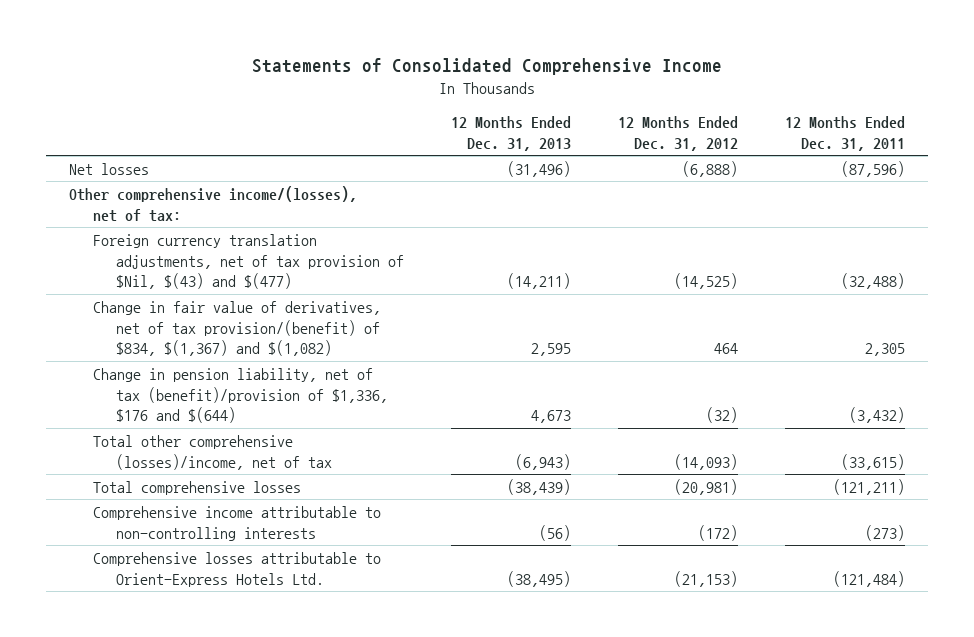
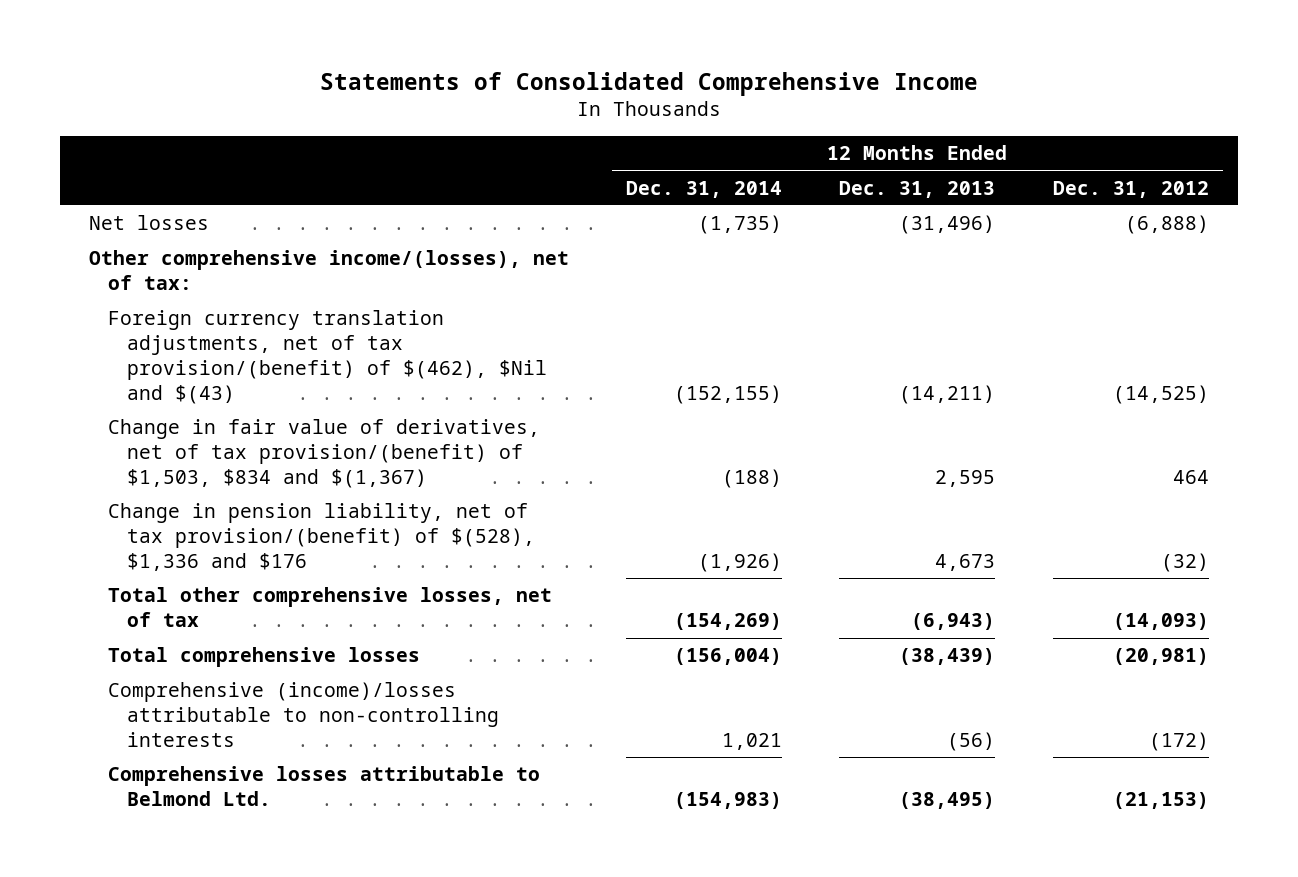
[784,115,905,151] 12 Months Ended Dec. 31, 2011 -> none
none -> [626,180,783,198] Dec. 31, 2014
[92,233,405,290] Foreign currency translation adjustments, net of tax provision of $Nil, $(43) and $(477) -> [107,310,548,404] Foreign currency translation adjustments, net of tax provision/(benefit) of $(462), $Nil and $(43)
[92,300,381,357] Change in fair value of derivatives, net of tax provision/(benefit) of $834, $(1,367) and $(1,082) -> [107,419,540,489] Change in fair value of derivatives, net of tax provision/(benefit) of $1,503, $834 and $(1,367)
[92,367,389,424] Change in pension liability, net of tax (benefit)/provision of $1,336, $176 and $(644) -> [107,503,536,572] Change in pension liability, net of tax provision/(benefit) of $(528), $1,336 and $176
[92,434,333,470] Total other comprehensive (losses)/income, net of tax -> [107,587,552,628] Total other comprehensive losses, net of tax
[92,505,381,541] Comprehensive income attributable to non-controlling interests -> [107,682,500,748] Comprehensive (income)/losses attributable to non-controlling interests
[92,551,381,587] Comprehensive losses attributable to Orient-Express Hotels Ltd. -> [107,766,540,807] Comprehensive losses attributable to Belmond Ltd.

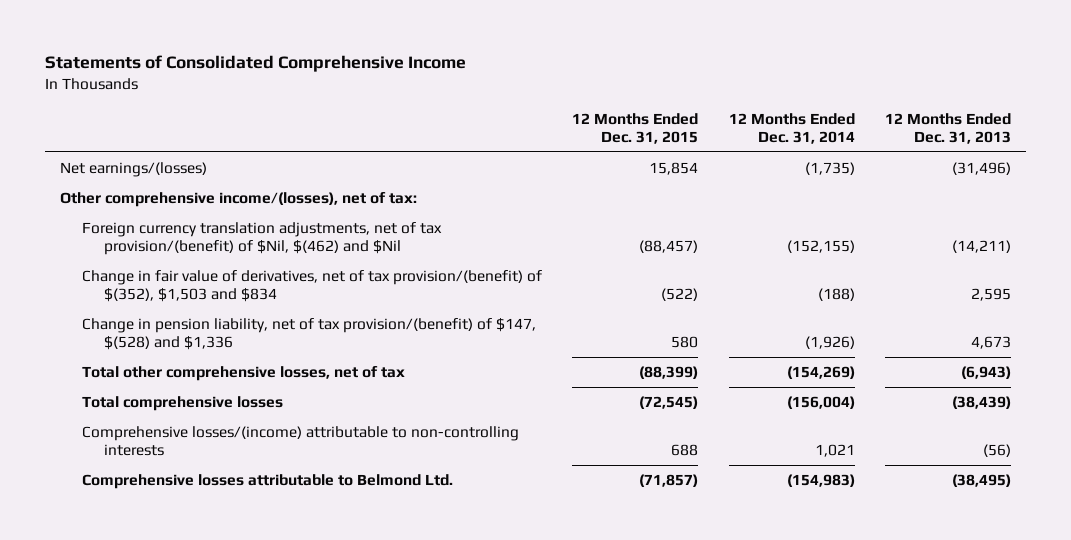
[1052,180,1209,198] Dec. 31, 2012 -> none
none -> [572,112,699,145] 12 Months Ended Dec. 31, 2015
[88,215,209,231] Net losses -> [59,161,207,177] Net earnings/(losses)
[107,310,548,404] Foreign currency translation adjustments, net of tax provision/(benefit) of $(462), $Nil and $(43) -> [82,221,443,255] Foreign currency translation adjustments, net of tax provision/(benefit) of $Nil, $(462) and $Nil
[107,419,540,489] Change in fair value of derivatives, net of tax provision/(benefit) of $1,503, $834 and $(1,367) -> [82,269,543,302] Change in fair value of derivatives, net of tax provision/(benefit) of $(352), $1,503 and $834
[107,503,536,572] Change in pension liability, net of tax provision/(benefit) of $(528), $1,336 and $176 -> [82,317,537,350] Change in pension liability, net of tax provision/(benefit) of $147, $(528) and $1,336
[107,682,500,748] Comprehensive (income)/losses attributable to non-controlling interests -> [82,425,520,456] Comprehensive losses/(income) attributable to non-controlling interests

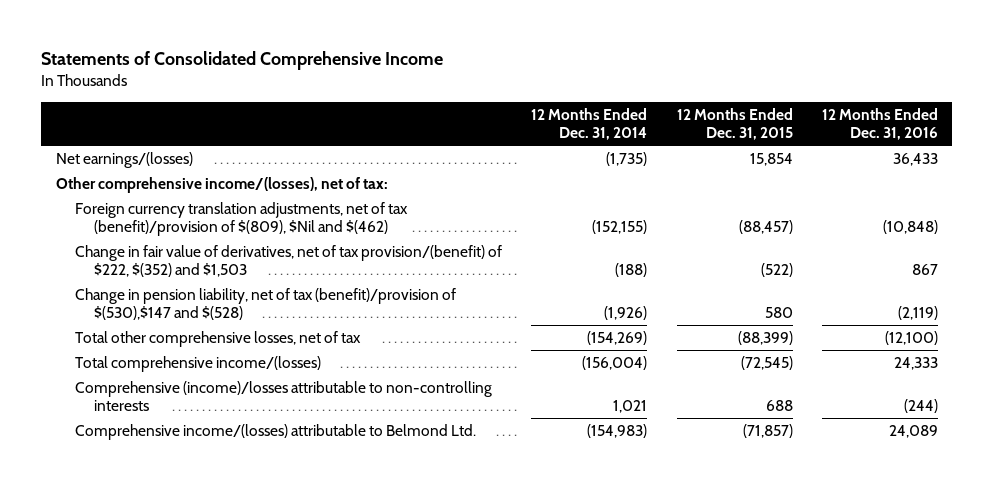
[884,112,1011,145] 12 Months Ended Dec. 31, 2013 -> none
none -> [821,107,938,140] 12 Months Ended Dec. 31, 2016
[82,221,443,255] Foreign currency translation adjustments, net of tax provision/(benefit) of $Nil, $(462) and $Nil -> [75,202,409,236] Foreign currency translation adjustments, net of tax (benefit)/provision of $(809), $Nil and $(462)
[82,269,543,302] Change in fair value of derivatives, net of tax provision/(benefit) of $(352), $1,503 and $834 -> [75,245,503,277] Change in fair value of derivatives, net of tax provision/(benefit) of $222, $(352) and $1,503
[82,317,537,350] Change in pension liability, net of tax provision/(benefit) of $147, $(528) and $1,336 -> [75,288,457,320] Change in pension liability, net of tax (benefit)/provision of $(530),$147 and $(528)
[82,395,284,411] Total comprehensive losses -> [75,356,322,373] Total comprehensive income/(losses)
[82,425,520,456] Comprehensive losses/(income) attributable to non-controlling interests -> [75,381,493,411] Comprehensive (income)/losses attributable to non-controlling interests
[82,473,454,489] Comprehensive losses attributable to Belmond Ltd. -> [75,424,477,441] Comprehensive income/(losses) attributable to Belmond Ltd.

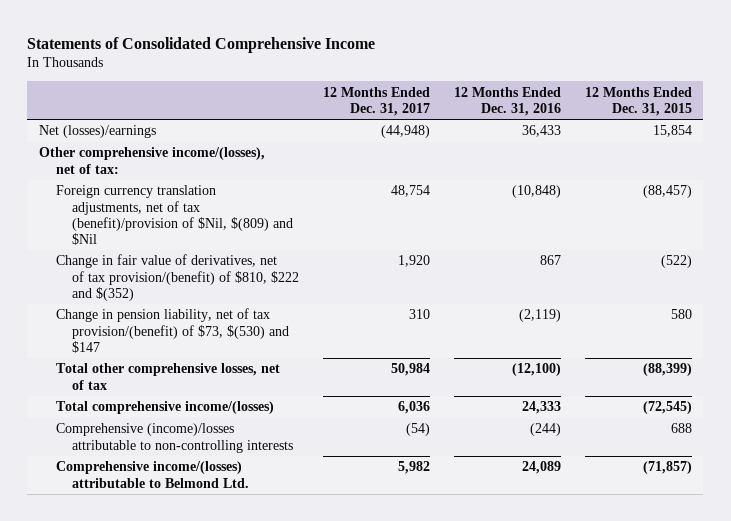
[531,107,648,140] 12 Months Ended Dec. 31, 2014 -> none
none -> [323,86,431,116] 12 Months Ended Dec. 31, 2017
[55,152,193,169] Net earnings/(losses) -> [39,125,157,139] Net (losses)/earnings
[75,202,409,236] Foreign currency translation adjustments, net of tax (benefit)/provision of $(809), $Nil and $(462) -> [55,185,294,245] Foreign currency translation adjustments, net of tax (benefit)/provision of $Nil, $(809) and $Nil
[75,245,503,277] Change in fair value of derivatives, net of tax provision/(benefit) of $222, $(352) and $1,503 -> [55,254,300,301] Change in fair value of derivatives, net of tax provision/(benefit) of $810, $222 and $(352)
[75,288,457,320] Change in pension liability, net of tax (benefit)/provision of $(530),$147 and $(528) -> [55,308,290,353] Change in pension liability, net of tax provision/(benefit) of $73, $(530) and $147

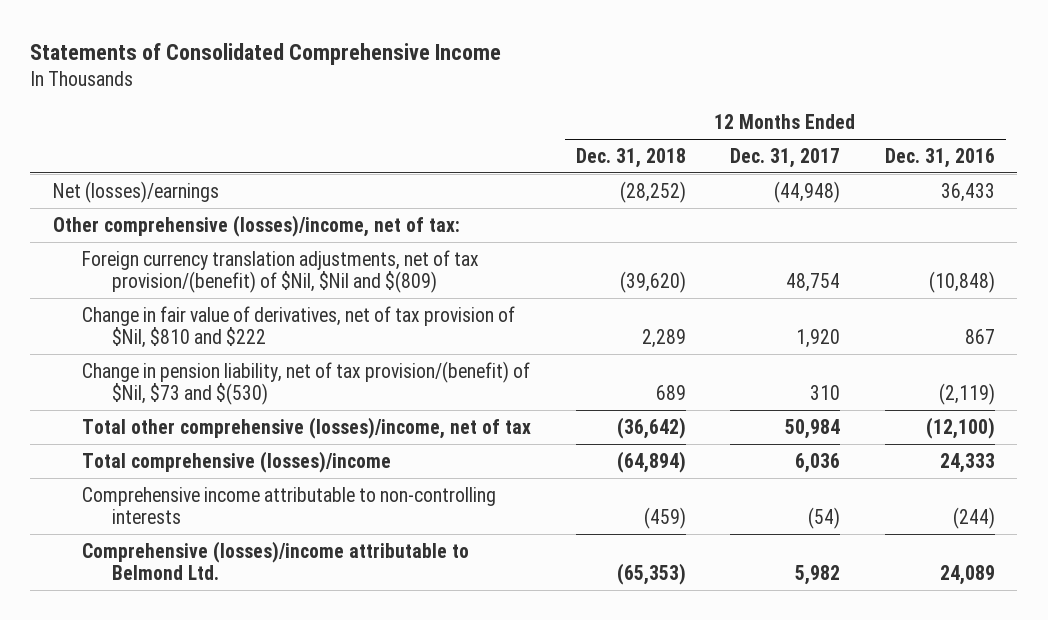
[584,86,692,116] 12 Months Ended Dec. 31, 2015 -> none
none -> [575,147,686,168] Dec. 31, 2018
[39,147,266,174] Other comprehensive income/(losses), net of tax: -> [52,214,460,237] Other comprehensive (losses)/income, net of tax:
[55,185,294,245] Foreign currency translation adjustments, net of tax (benefit)/provision of $Nil, $(809) and $Nil -> [82,249,480,294] Foreign currency translation adjustments, net of tax provision/(benefit) of $Nil, $Nil and $(809)
[55,254,300,301] Change in fair value of derivatives, net of tax provision/(benefit) of $810, $222 and $(352) -> [82,305,516,349] Change in fair value of derivatives, net of tax provision of $Nil, $810 and $222
[55,308,290,353] Change in pension liability, net of tax provision/(benefit) of $73, $(530) and $147 -> [82,360,531,406] Change in pension liability, net of tax provision/(benefit) of $Nil, $73 and $(530)
[55,363,280,390] Total other comprehensive losses, net of tax -> [82,416,532,439] Total other comprehensive (losses)/income, net of tax
[55,401,274,415] Total comprehensive income/(losses) -> [82,450,392,473] Total comprehensive (losses)/income
[55,423,294,453] Comprehensive (income)/losses attributable to non-controlling interests -> [82,486,497,525] Comprehensive income attributable to non-controlling interests
[55,461,250,488] Comprehensive income/(losses) attributable to Belmond Ltd. -> [82,540,470,581] Comprehensive (losses)/income attributable to Belmond Ltd.

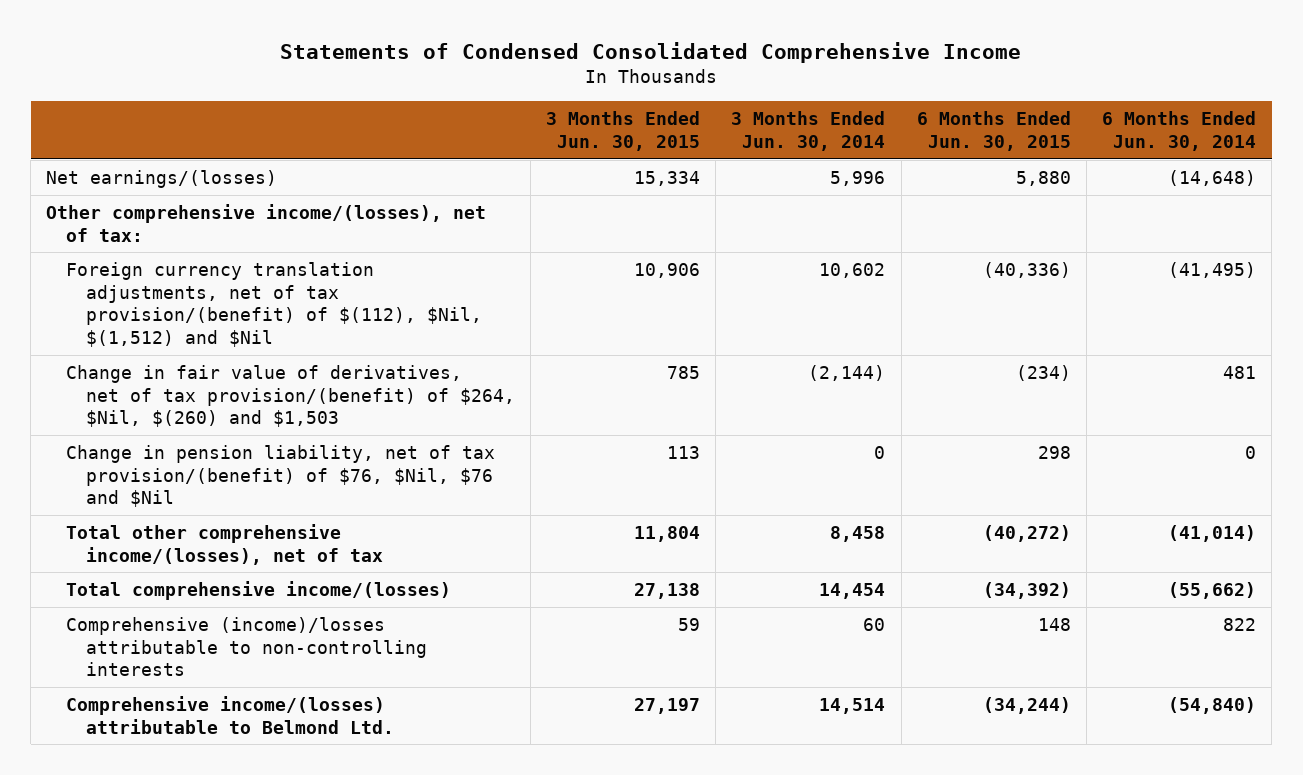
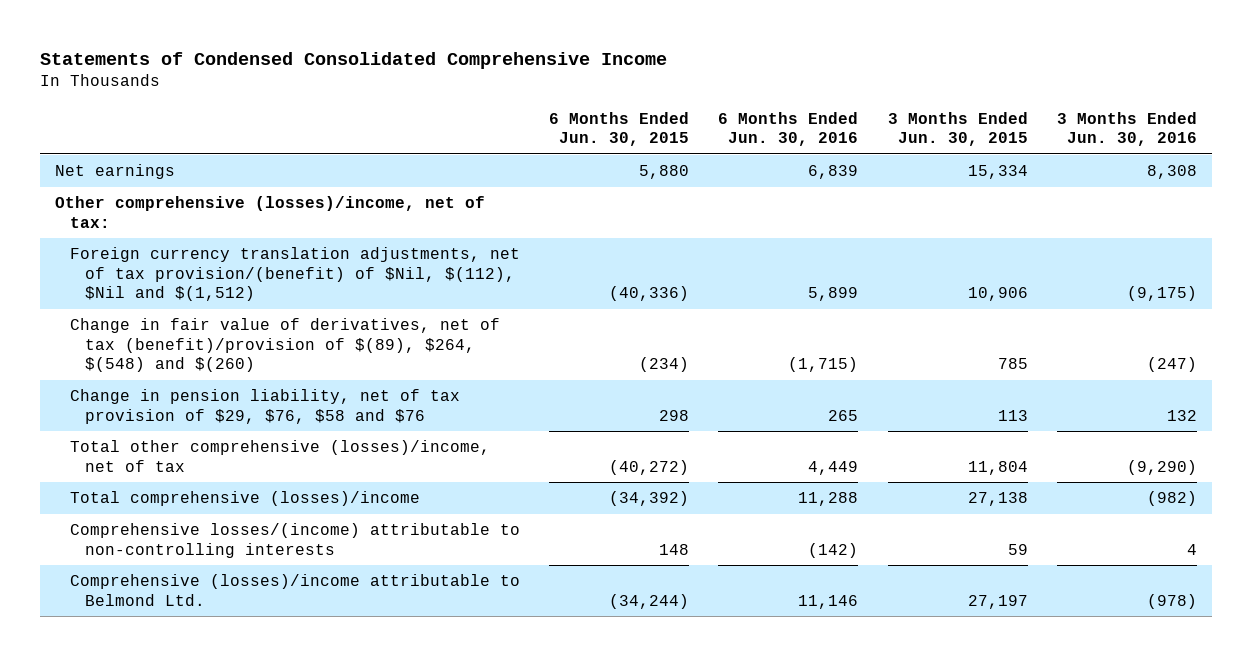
[731,111,886,152] 3 Months Ended Jun. 30, 2014 -> none
[1102,111,1257,152] 6 Months Ended Jun. 30, 2014 -> none
none -> [718,111,859,147] 6 Months Ended Jun. 30, 2016
none -> [1057,111,1198,147] 3 Months Ended Jun. 30, 2016
[46,169,278,188] Net earnings/(losses) -> [54,164,175,180] Net earnings
[46,203,487,242] Other comprehensive income/(losses), net of tax: -> [54,196,485,228] Other comprehensive (losses)/income, net of tax:
[66,261,482,348] Foreign currency translation adjustments, net of tax provision/(benefit) of $(112), $Nil, $(1,512) and $Nil -> [69,247,520,302] Foreign currency translation adjustments, net of tax provision/(benefit) of $Nil, $(112), $Nil and $(1,512)
[66,364,515,428] Change in fair value of derivatives, net of tax provision/(benefit) of $264, $Nil, $(260) and $1,503 -> [69,318,500,373] Change in fair value of derivatives, net of tax (benefit)/provision of $(89), $264, $(548) and $(260)
[66,444,496,508] Change in pension liability, net of tax provision/(benefit) of $76, $Nil, $76 and $Nil -> [69,389,460,424] Change in pension liability, net of tax provision of $29, $76, $58 and $76
[66,523,383,565] Total other comprehensive income/(losses), net of tax -> [69,440,490,472] Total other comprehensive (losses)/income, net of tax
[66,580,452,600] Total comprehensive income/(losses) -> [69,491,420,507] Total comprehensive (losses)/income
[66,616,427,677] Comprehensive (income)/losses attributable to non-controlling interests -> [69,523,520,558] Comprehensive losses/(income) attributable to non-controlling interests
[66,695,394,734] Comprehensive income/(losses) attributable to Belmond Ltd. -> [69,574,520,606] Comprehensive (losses)/income attributable to Belmond Ltd.

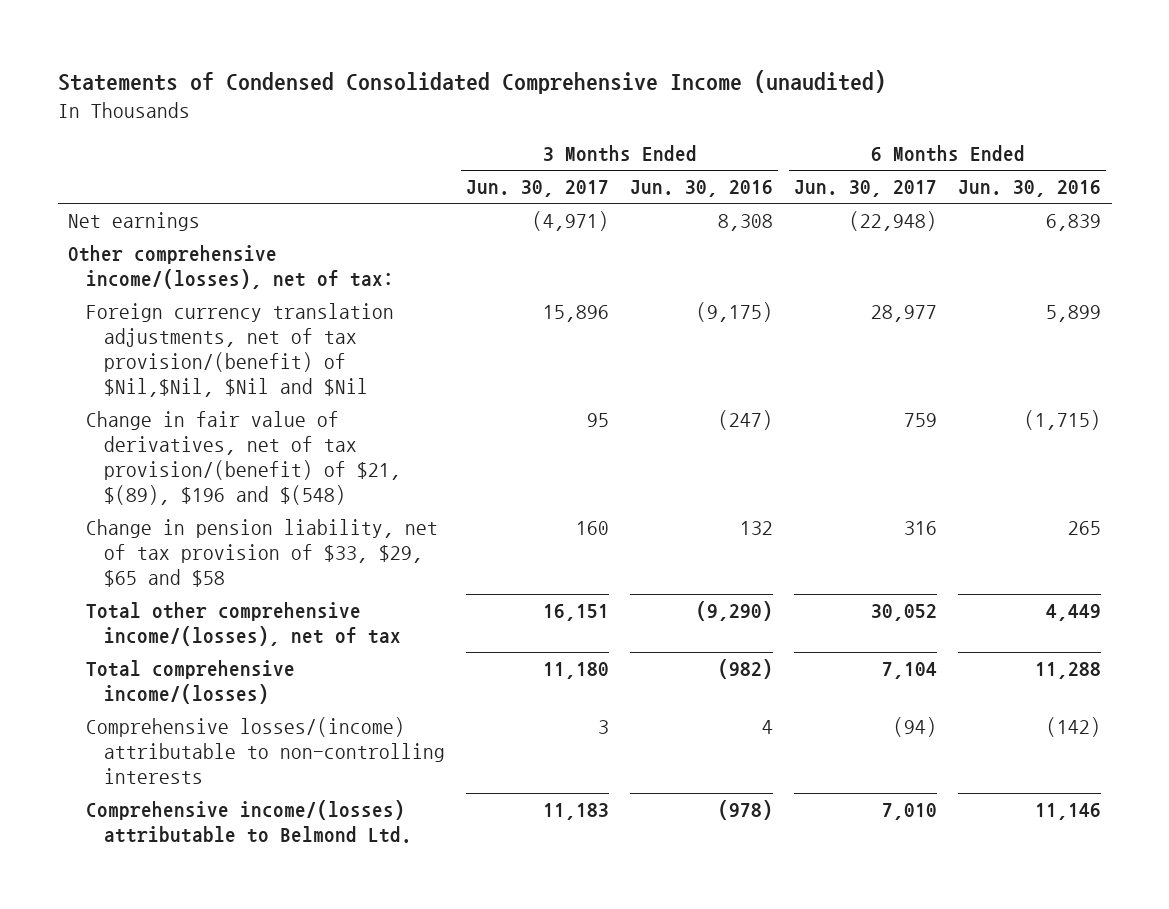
[39,51,667,69] Statements of Condensed Consolidated Comprehensive Income -> [57,70,886,95] Statements of Condensed Consolidated Comprehensive Income (unaudited)
[549,111,690,147] 6 Months Ended Jun. 30, 2015 -> none
[887,111,1028,147] 3 Months Ended Jun. 30, 2015 -> none
none -> [466,180,610,198] Jun. 30, 2017
none -> [794,180,938,198] Jun. 30, 2017
[54,196,485,228] Other comprehensive (losses)/income, net of tax: -> [68,245,395,289] Other comprehensive income/(losses), net of tax:
[69,247,520,302] Foreign currency translation adjustments, net of tax provision/(benefit) of $Nil, $(112), $Nil and $(1,512) -> [86,303,395,397] Foreign currency translation adjustments, net of tax provision/(benefit) of $Nil,$Nil, $Nil and $Nil
[69,318,500,373] Change in fair value of derivatives, net of tax (benefit)/provision of $(89), $264, $(548) and $(260) -> [86,411,402,505] Change in fair value of derivatives, net of tax provision/(benefit) of $21, $(89), $196 and $(548)
[69,389,460,424] Change in pension liability, net of tax provision of $29, $76, $58 and $76 -> [86,519,439,587] Change in pension liability, net of tax provision of $33, $29, $65 and $58
[69,440,490,472] Total other comprehensive (losses)/income, net of tax -> [86,602,402,646] Total other comprehensive income/(losses), net of tax
[69,491,420,507] Total comprehensive (losses)/income -> [86,660,296,704] Total comprehensive income/(losses)
[69,574,520,606] Comprehensive (losses)/income attributable to Belmond Ltd. -> [86,800,413,843] Comprehensive income/(losses) attributable to Belmond Ltd.

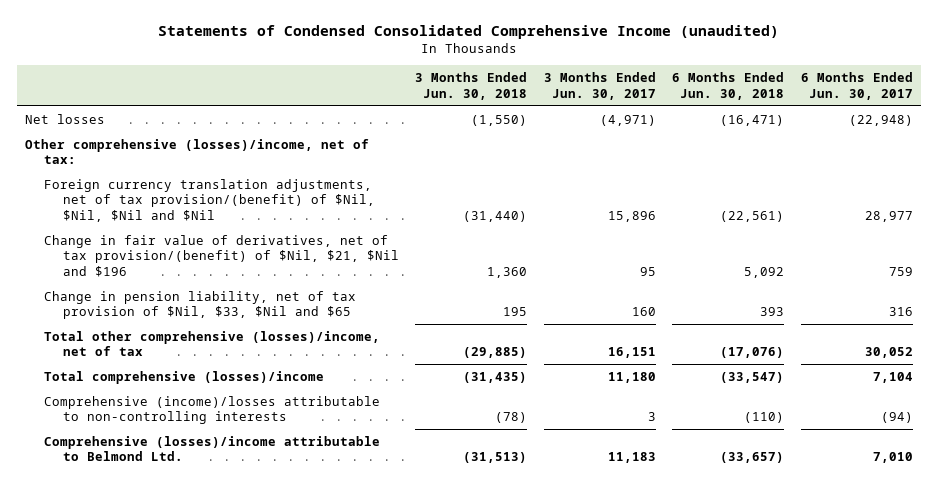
[630,180,774,198] Jun. 30, 2016 -> none
[958,180,1102,198] Jun. 30, 2016 -> none
none -> [415,72,528,100] 3 Months Ended Jun. 30, 2018
none -> [672,72,785,100] 6 Months Ended Jun. 30, 2018
[68,212,201,232] Net earnings -> [25,113,106,124] Net losses
[68,245,395,289] Other comprehensive income/(losses), net of tax: -> [25,138,370,165] Other comprehensive (losses)/income, net of tax:
[86,303,395,397] Foreign currency translation adjustments, net of tax provision/(benefit) of $Nil,$Nil, $Nil and $Nil -> [43,178,375,222] Foreign currency translation adjustments, net of tax provision/(benefit) of $Nil, $Nil, $Nil and $Nil
[86,411,402,505] Change in fair value of derivatives, net of tax provision/(benefit) of $21, $(89), $196 and $(548) -> [43,234,399,277] Change in fair value of derivatives, net of tax provision/(benefit) of $Nil, $21, $Nil and $196
[86,519,439,587] Change in pension liability, net of tax provision of $33, $29, $65 and $58 -> [43,290,356,320] Change in pension liability, net of tax provision of $Nil, $33, $Nil and $65
[86,602,402,646] Total other comprehensive income/(losses), net of tax -> [43,330,380,357] Total other comprehensive (losses)/income, net of tax
[86,660,296,704] Total comprehensive income/(losses) -> [43,370,324,384] Total comprehensive (losses)/income
[86,717,446,784] Comprehensive losses/(income) attributable to non-controlling interests -> [43,395,380,425] Comprehensive (income)/losses attributable to non-controlling interests
[86,800,413,843] Comprehensive income/(losses) attributable to Belmond Ltd. -> [43,435,380,462] Comprehensive (losses)/income attributable to Belmond Ltd.

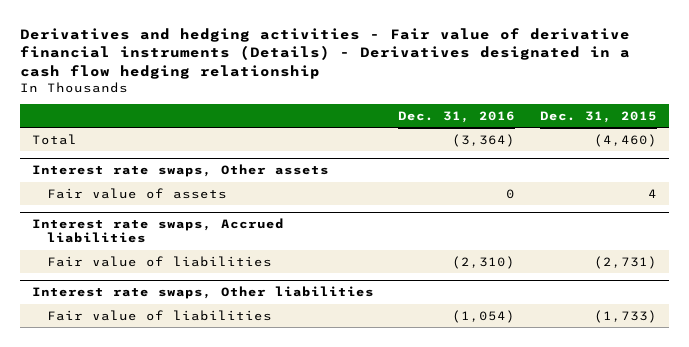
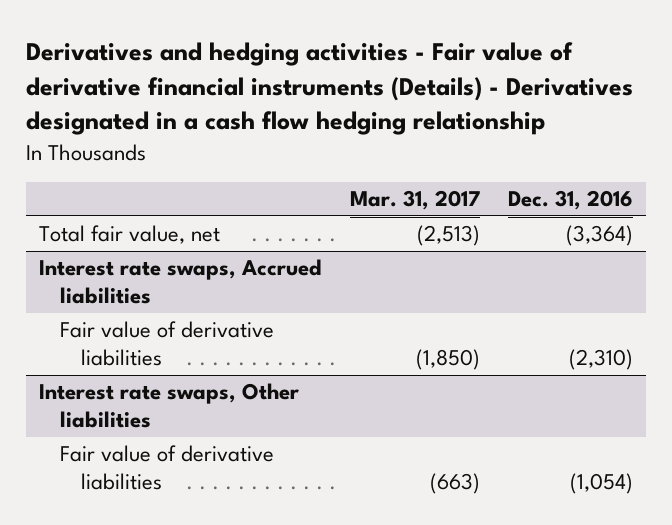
[539,110,657,123] Dec. 31, 2015 -> none
none -> [350,190,481,211] Mar. 31, 2017
[32,163,330,177] Interest rate swaps, Other assets -> none
[46,187,227,199] Fair value of assets -> none
[32,133,78,145] Total -> [39,225,221,245] Total fair value, net
[46,255,272,267] Fair value of liabilities -> [60,321,275,367] Fair value of derivative liabilities
[46,309,272,321] Fair value of liabilities -> [60,445,275,491] Fair value of derivative liabilities

